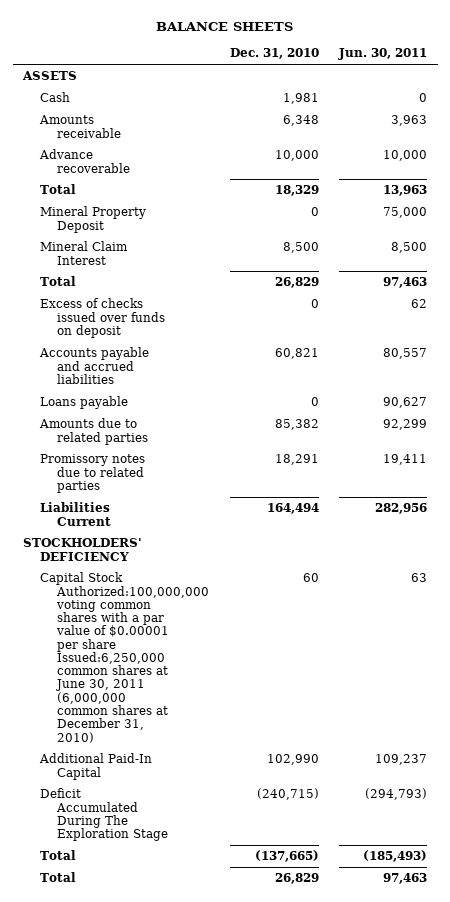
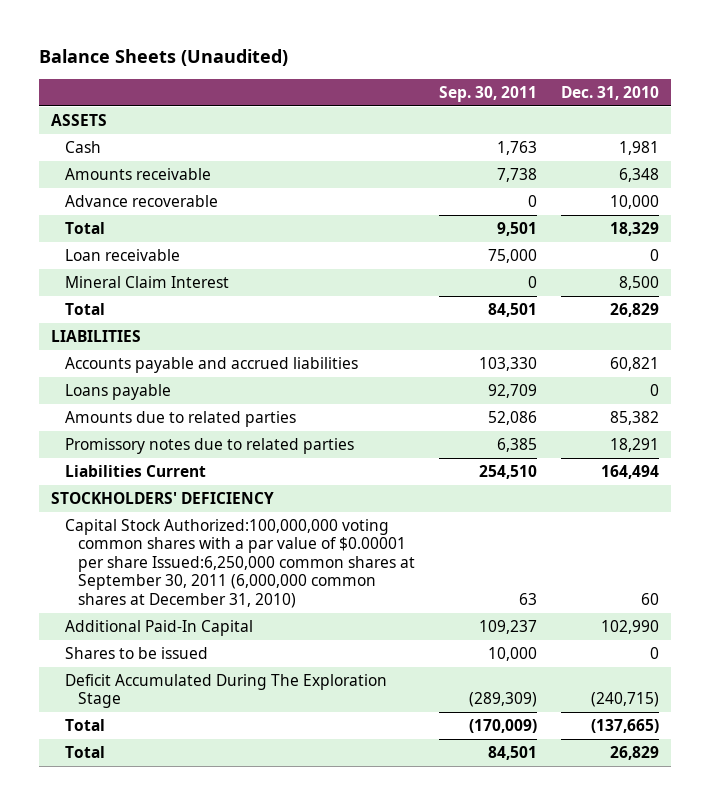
[156,21,294,31] BALANCE SHEETS -> [39,49,289,67] Balance Sheets (Unaudited)
[338,48,428,61] Jun. 30, 2011 -> none
none -> [439,85,538,102] Sep. 30, 2011
[40,206,147,233] Mineral Property Deposit -> [64,248,180,261] Loan receivable
[40,298,166,338] Excess of checks issued over funds on deposit -> none
none -> [51,329,142,342] LIABILITIES
[40,572,210,743] Capital Stock Authorized:100,000,000 voting common shares with a par value of $0.00001 per share Issued:6,250,000 common shares at June 30, 2011 (6,000,000 common shares at December 31, 2010) -> [64,518,416,609] Capital Stock Authorized:100,000,000 voting common shares with a par value of $0.00001 per share Issued:6,250,000 common shares at September 30, 2011 (6,000,000 common shares at December 31, 2010)
none -> [64,646,208,659] Shares to be issued

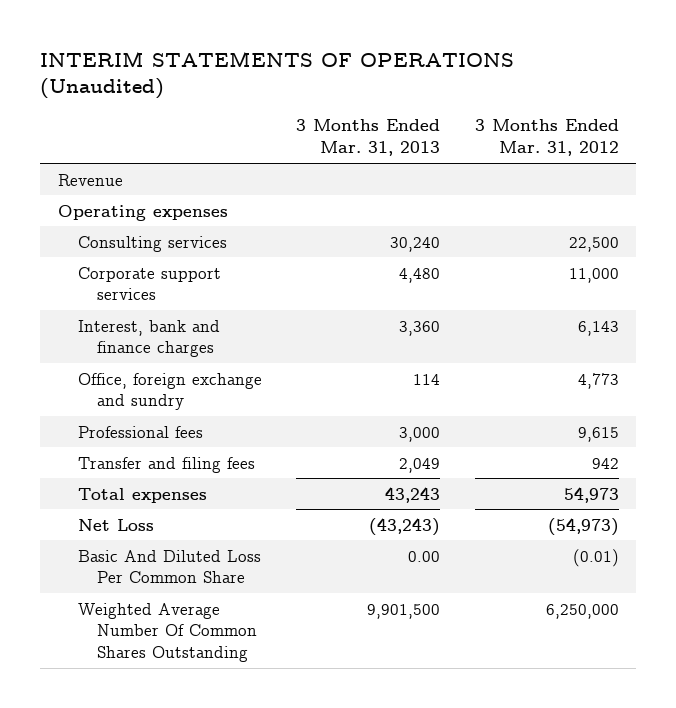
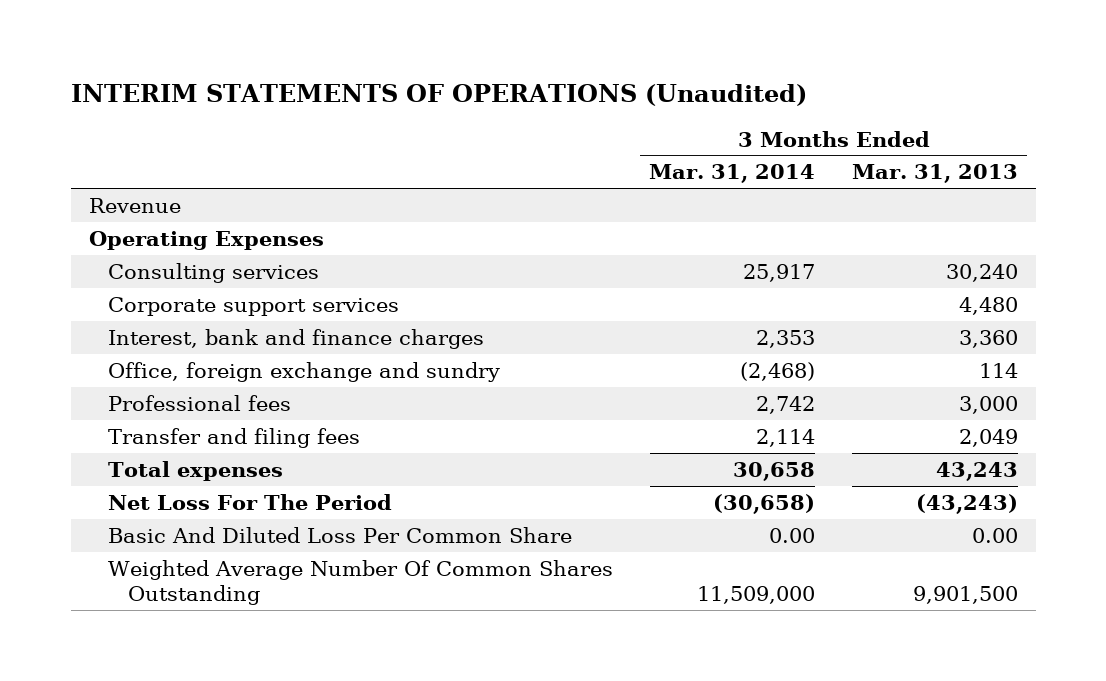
[474,119,619,157] 3 Months Ended Mar. 31, 2012 -> none
none -> [649,164,816,184] Mar. 31, 2014
[57,204,228,221] Operating expenses -> [88,230,324,250] Operating Expenses
[77,518,154,531] Net Loss -> [108,493,393,510] Net Loss For The Period

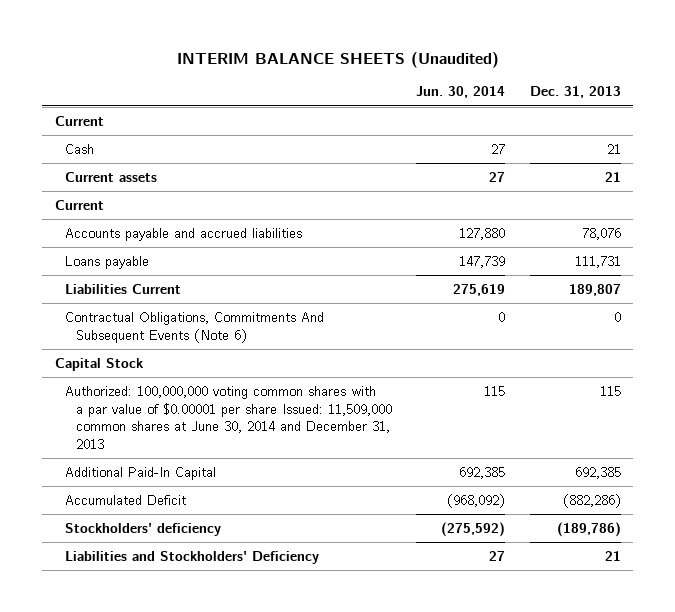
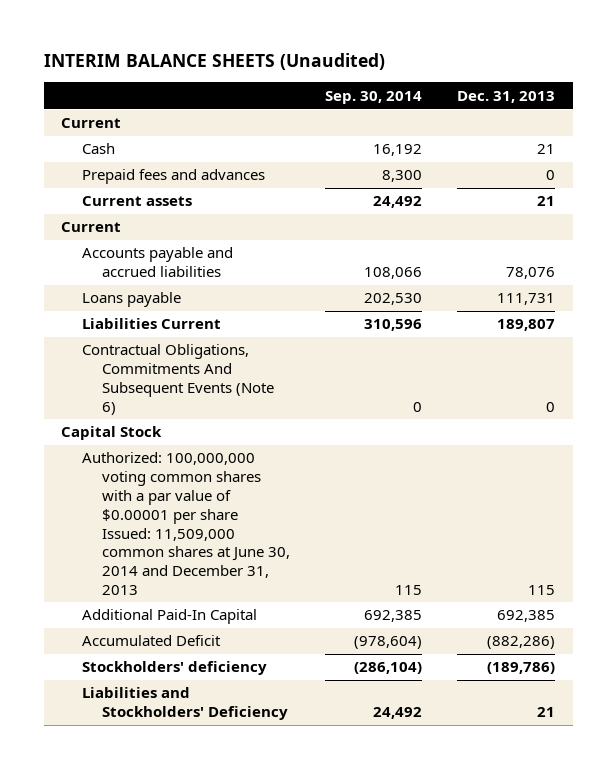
[416,86,506,99] Jun. 30, 2014 -> none
none -> [325,90,423,104] Sep. 30, 2014
none -> [81,169,265,185] Prepaid fees and advances

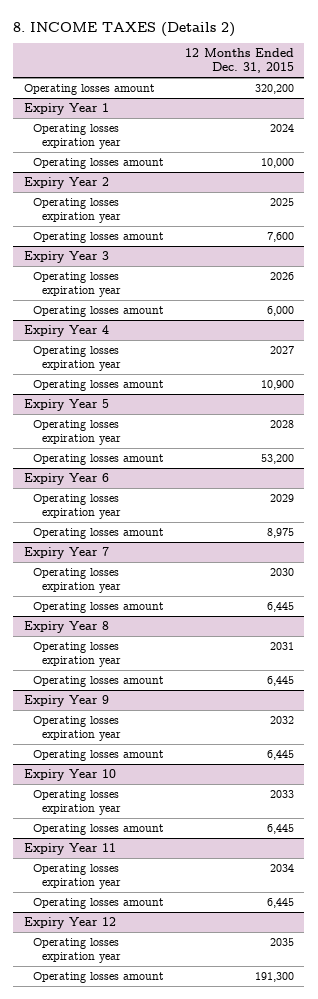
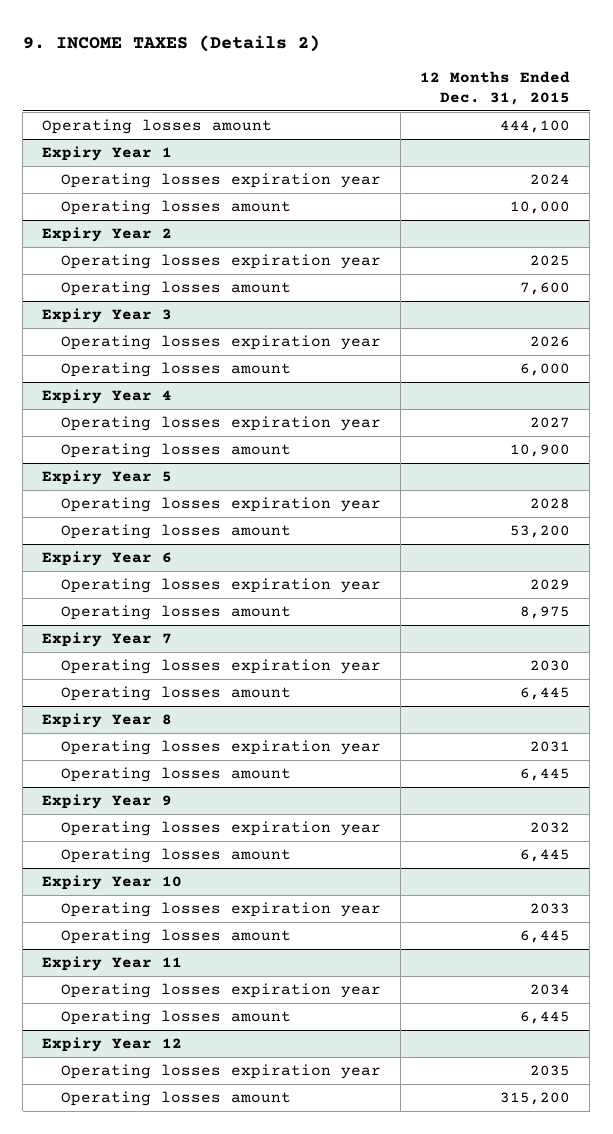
[13,21,236,37] 8. INCOME TAXES (Details 2) -> [22,34,320,52] 9. INCOME TAXES (Details 2)
[254,83,294,94] 320,200 -> [500,120,571,134] 444,100
[254,971,294,982] 191,300 -> [500,1092,571,1106] 315,200

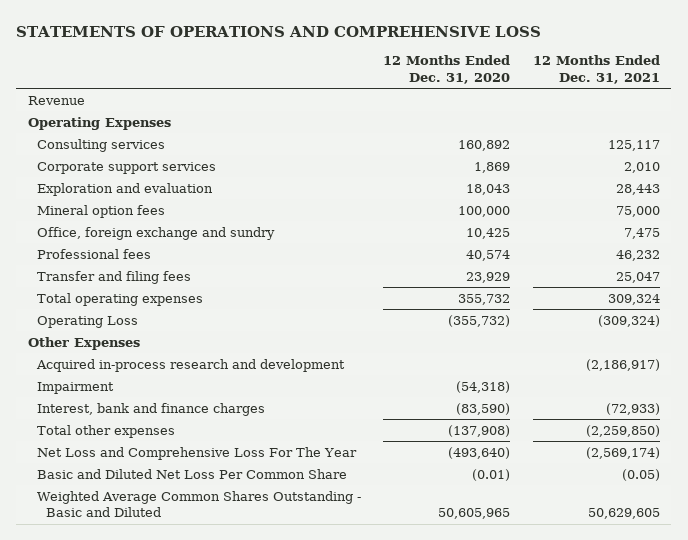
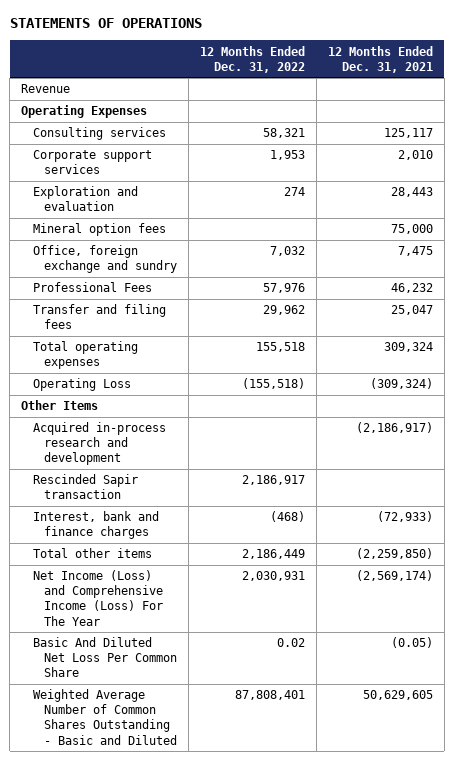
[16,25,542,37] STATEMENTS OF OPERATIONS AND COMPREHENSIVE LOSS -> [9,18,202,29] STATEMENTS OF OPERATIONS
[383,55,511,84] 12 Months Ended Dec. 31, 2020 -> none
none -> [200,45,306,73] 12 Months Ended Dec. 31, 2022
[36,248,151,259] Professional fees -> [32,282,152,293] Professional Fees
[27,336,140,350] Other Expenses -> [21,400,99,411] Other Items
[36,381,114,394] Impairment -> none
none -> [32,474,138,500] Rescinded Sapir transaction
[36,424,175,438] Total other expenses -> [32,548,152,559] Total other items
[36,446,357,460] Net Loss and Comprehensive Loss For The Year -> [32,570,164,626] Net Income (Loss) and Comprehensive Income (Loss) For The Year
[36,468,347,479] Basic and Diluted Net Loss Per Common Share -> [32,637,178,678] Basic And Diluted Net Loss Per Common Share
[36,490,361,518] Weighted Average Common Shares Outstanding - Basic and Diluted -> [32,689,178,745] Weighted Average Number of Common Shares Outstanding - Basic and Diluted

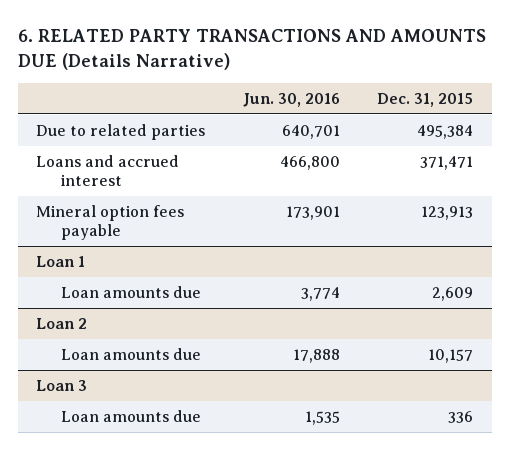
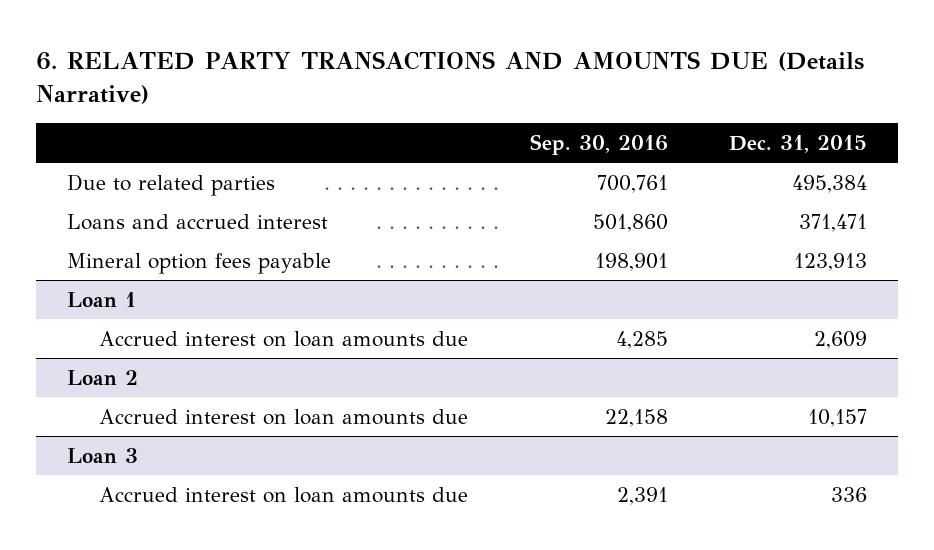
[242,92,340,107] Jun. 30, 2016 -> none
none -> [529,133,668,155] Sep. 30, 2016
[61,285,202,298] Loan amounts due -> [99,330,469,347] Accrued interest on loan amounts due
[61,347,202,360] Loan amounts due -> [99,408,469,425] Accrued interest on loan amounts due
[61,409,202,422] Loan amounts due -> [99,486,469,503] Accrued interest on loan amounts due

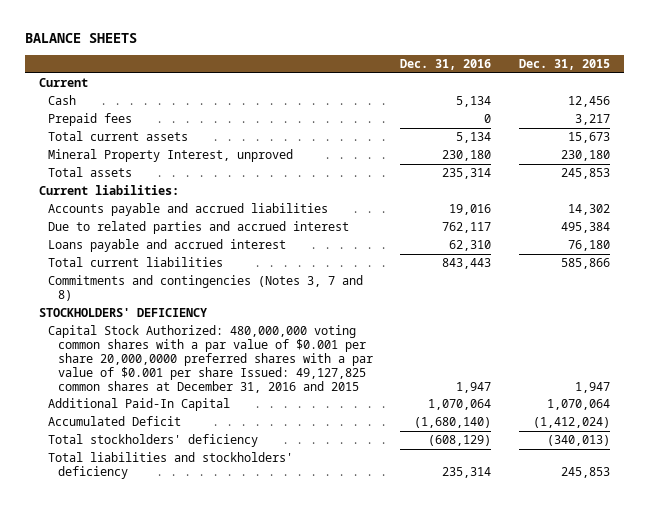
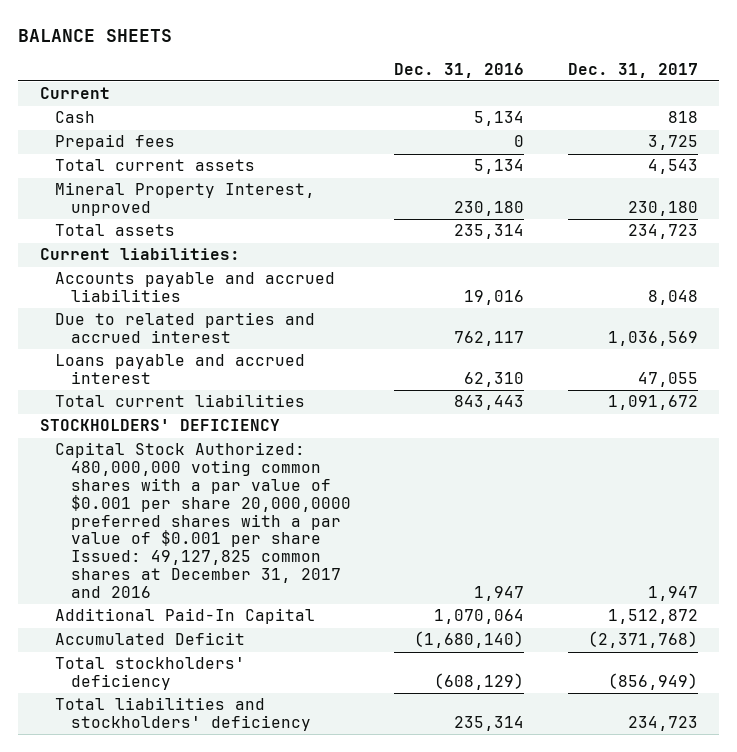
[518,59,610,71] Dec. 31, 2015 -> none
none -> [567,62,698,78] Dec. 31, 2017
[48,275,364,301] Commitments and contingencies (Notes 3, 7 and 8) -> none
[48,325,373,393] Capital Stock Authorized: 480,000,000 voting common shares with a par value of $0.001 per share 20,000,0000 preferred shares with a par value of $0.001 per share Issued: 49,127,825 common shares at December 31, 2016 and 2015 -> [55,442,351,598] Capital Stock Authorized: 480,000,000 voting common shares with a par value of $0.001 per share 20,000,0000 preferred shares with a par value of $0.001 per share Issued: 49,127,825 common shares at December 31, 2017 and 2016

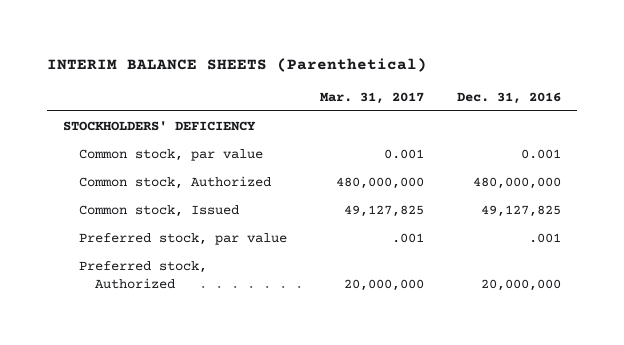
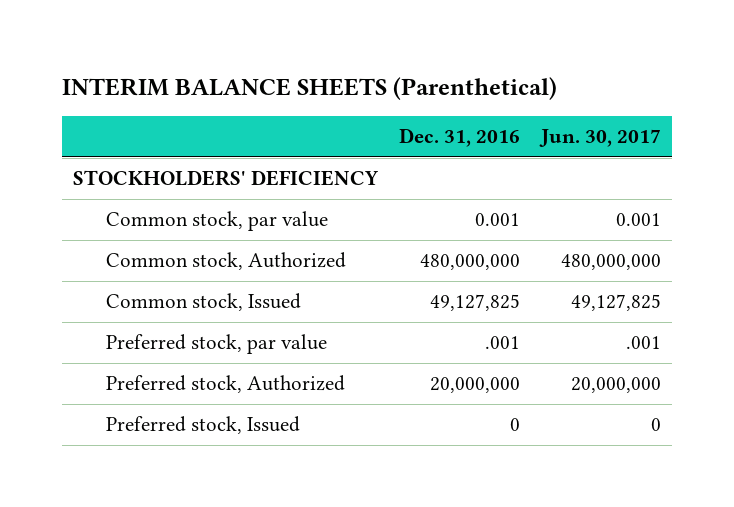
[319,91,424,104] Mar. 31, 2017 -> none
none -> [539,129,662,148] Jun. 30, 2017
none -> [105,416,300,435] Preferred stock, Issued

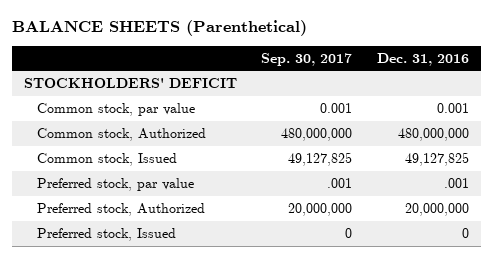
[61,76,557,100] INTERIM BALANCE SHEETS (Parenthetical) -> [11,20,307,37] BALANCE SHEETS (Parenthetical)
[539,129,662,148] Jun. 30, 2017 -> none
none -> [261,52,353,66] Sep. 30, 2017
[72,170,379,187] STOCKHOLDERS' DEFICIENCY -> [23,77,237,88] STOCKHOLDERS' DEFICIT

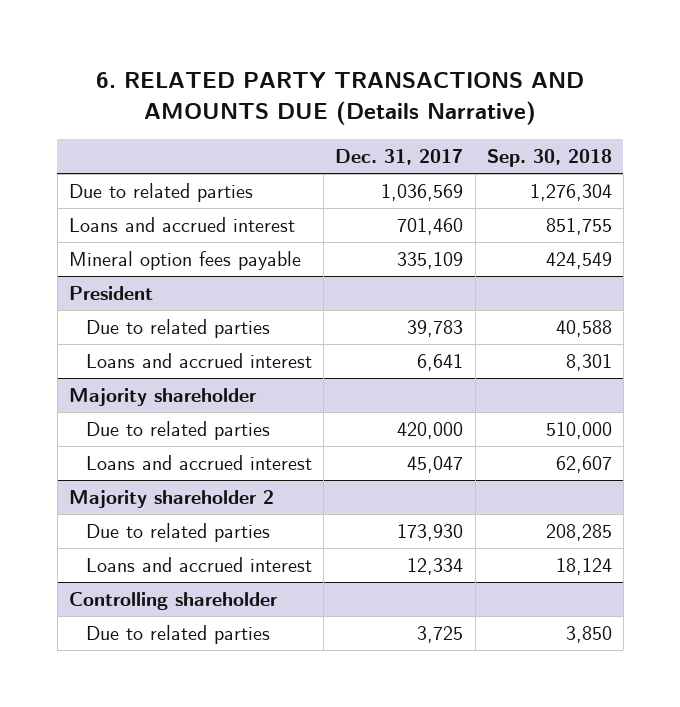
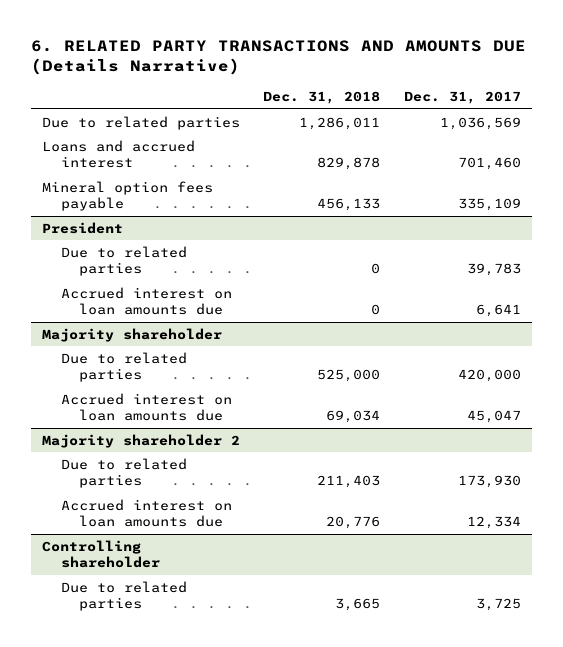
[486,149,612,168] Sep. 30, 2018 -> none
none -> [263,91,381,105] Dec. 31, 2018
[86,352,313,368] Loans and accrued interest -> [60,286,232,316] Accrued interest on loan amounts due
[86,454,313,470] Loans and accrued interest -> [60,392,232,422] Accrued interest on loan amounts due
[86,556,313,572] Loans and accrued interest -> [60,498,232,528] Accrued interest on loan amounts due

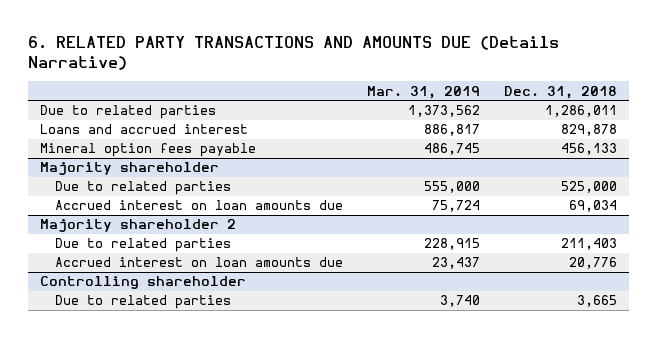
[403,91,521,105] Dec. 31, 2017 -> none
none -> [367,85,481,99] Mar. 31, 2019
[42,221,124,234] President -> none
[60,245,187,277] Due to related parties -> none
[60,286,232,316] Accrued interest on loan amounts due -> none

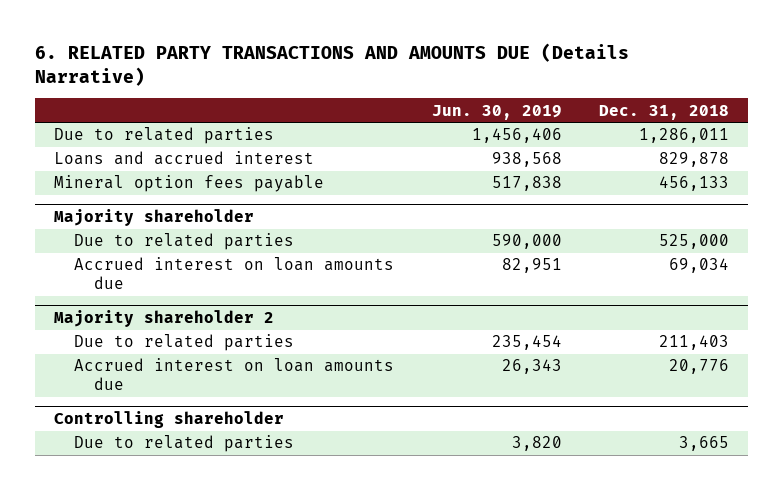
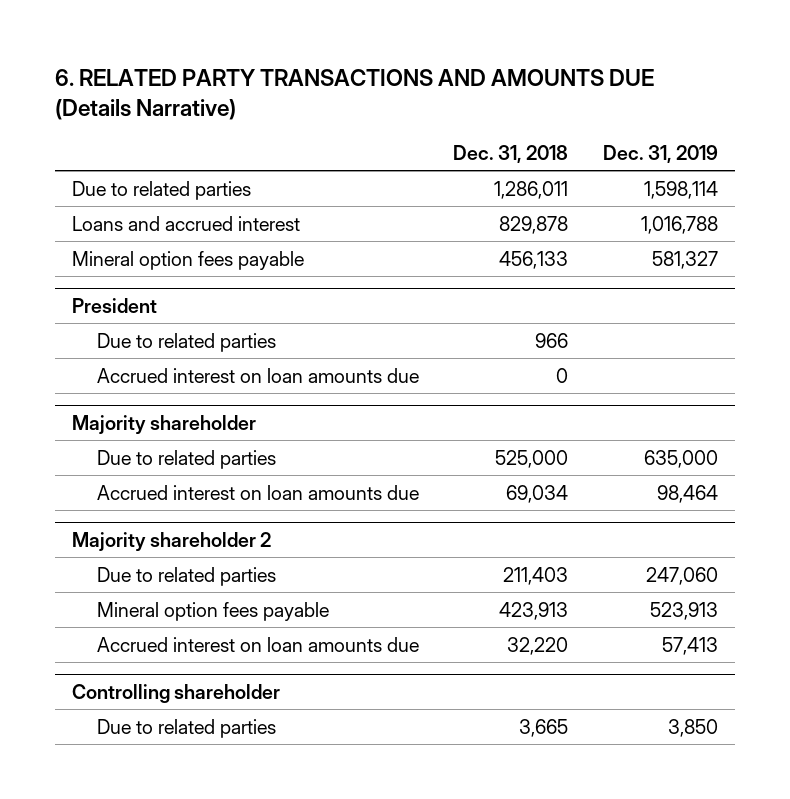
[431,104,562,120] Jun. 30, 2019 -> none
none -> [602,144,718,163] Dec. 31, 2019
none -> [72,297,158,313] President
none -> [97,332,277,352] Due to related parties
none -> [97,367,420,383] Accrued interest on loan amounts due
none -> [97,601,330,621] Mineral option fees payable
[669,359,730,375] 20,776 -> [507,636,569,655] 32,220

